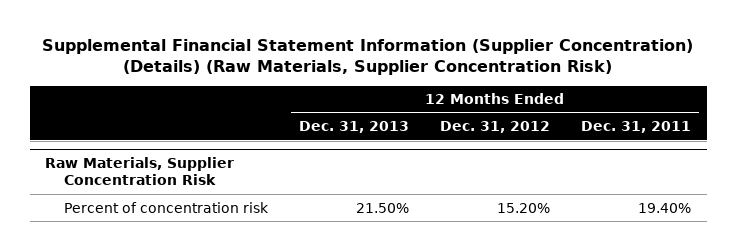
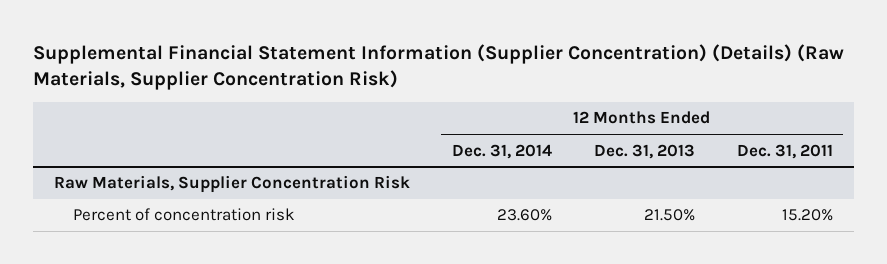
[440,121,551,134] Dec. 31, 2012 -> none
none -> [451,143,552,159] Dec. 31, 2014
[638,202,692,213] 19.40% -> [781,209,833,222] 15.20%

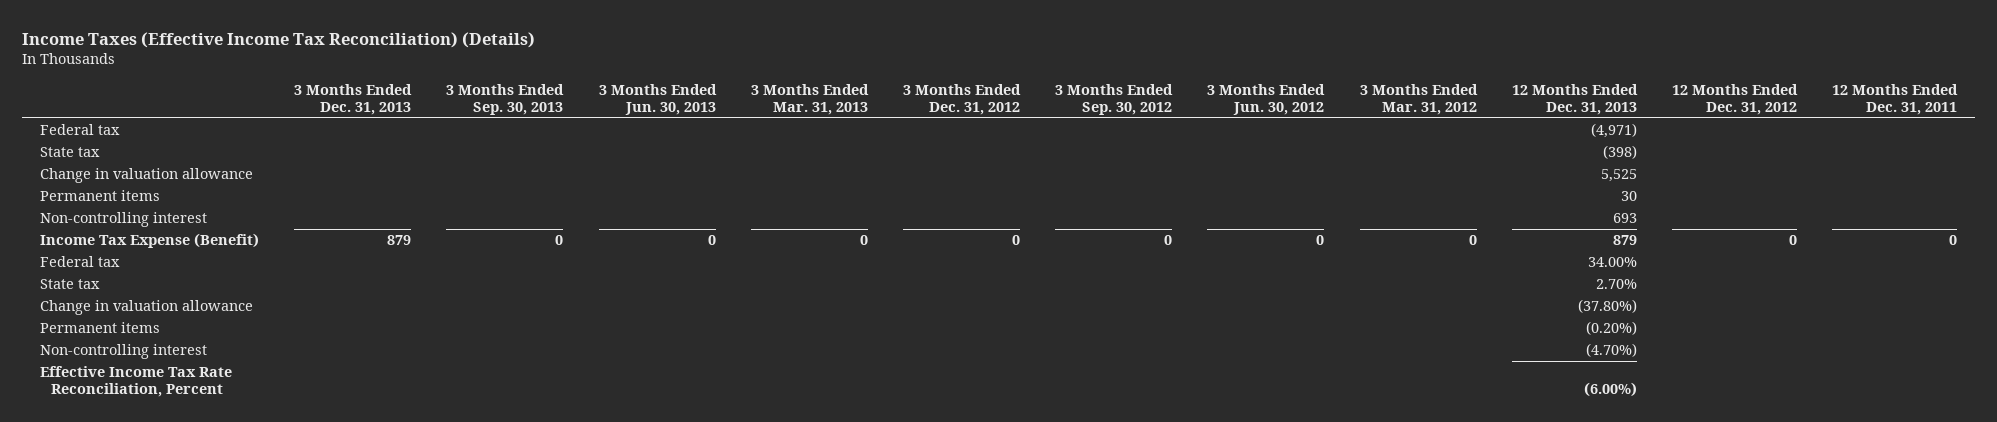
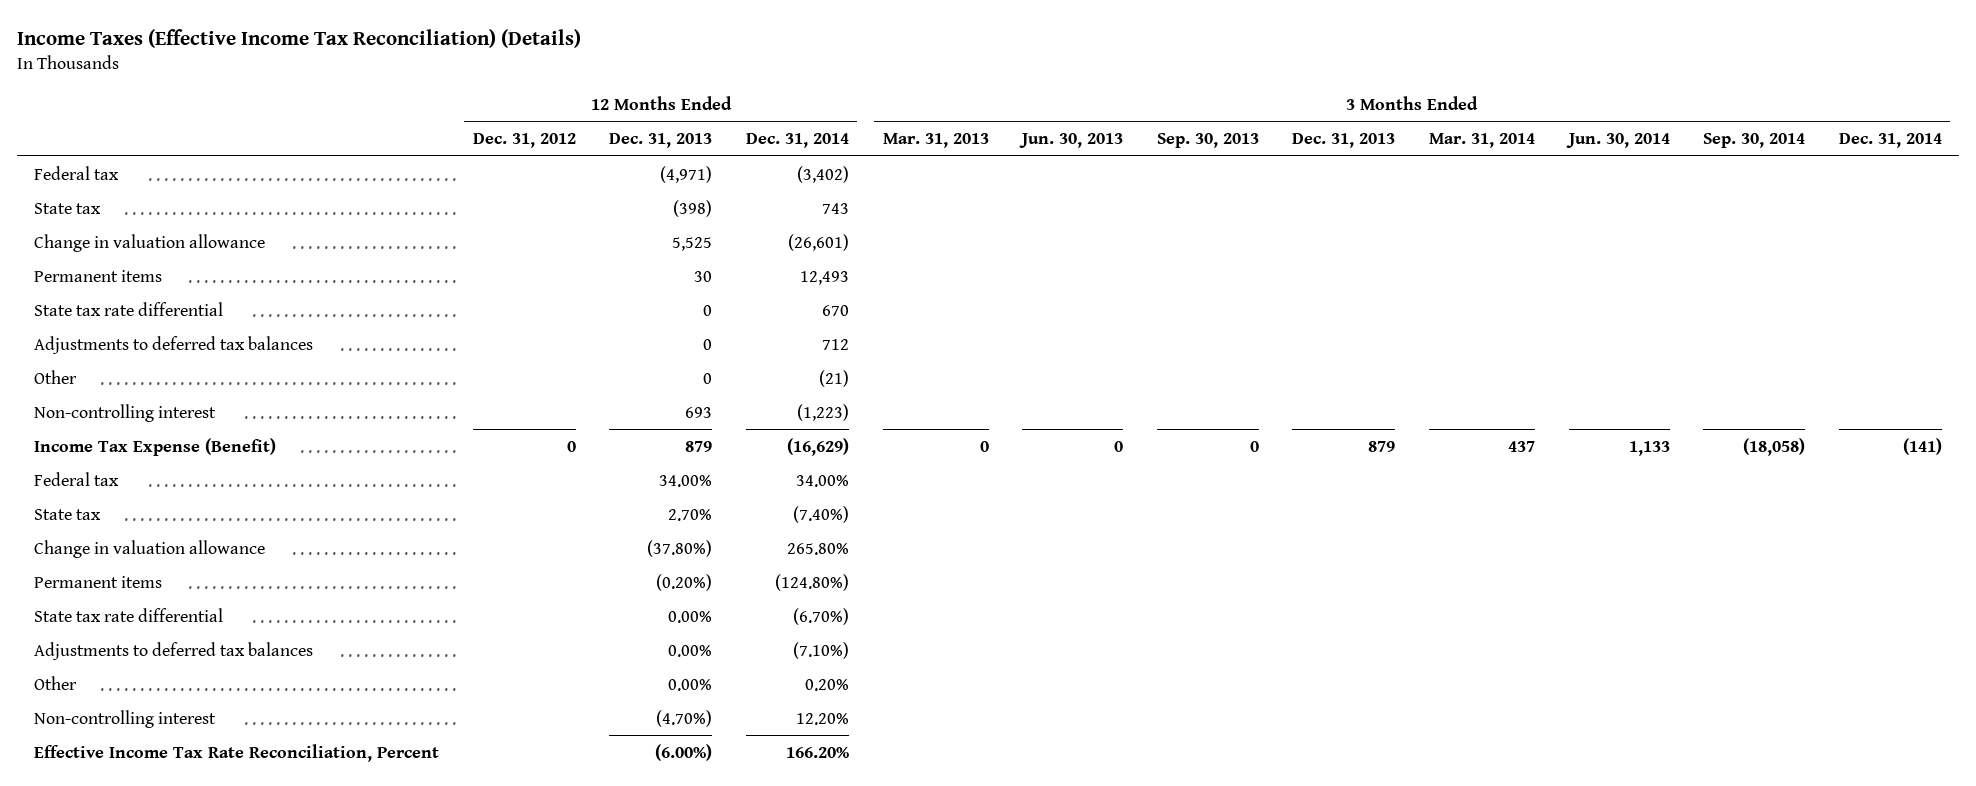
[902,83,1021,116] 3 Months Ended Dec. 31, 2012 -> none
[1055,83,1174,116] 3 Months Ended Sep. 30, 2012 -> none
[1207,83,1326,116] 3 Months Ended Jun. 30, 2012 -> none
[1359,83,1478,116] 3 Months Ended Mar. 31, 2012 -> none
[1832,83,1959,116] 12 Months Ended Dec. 31, 2011 -> none
none -> [745,133,849,149] Dec. 31, 2014
none -> [1428,133,1535,149] Mar. 31, 2014
none -> [1565,133,1670,149] Jun. 30, 2014
none -> [1703,133,1806,149] Sep. 30, 2014
none -> [1838,133,1942,149] Dec. 31, 2014
none -> [34,301,224,316] State tax rate differential
none -> [34,335,314,354] Adjustments to deferred tax balances
none -> [34,369,78,384] Other
none -> [34,607,224,622] State tax rate differential
none -> [34,641,314,660] Adjustments to deferred tax balances
none -> [34,675,78,690] Other

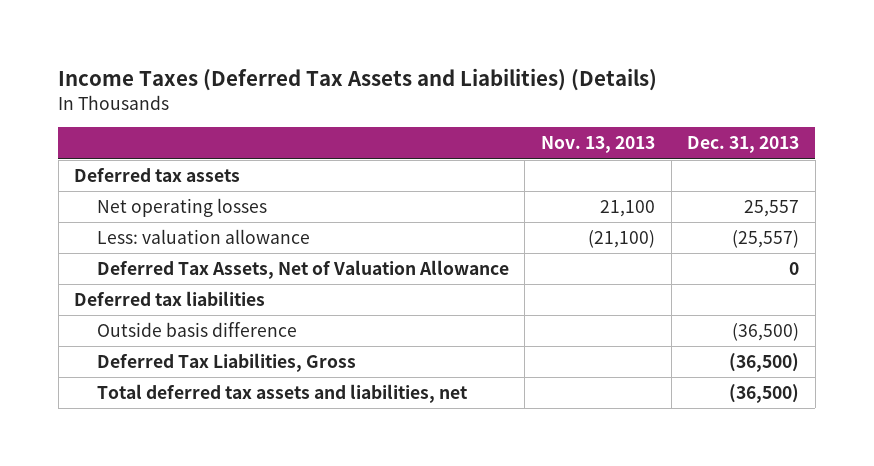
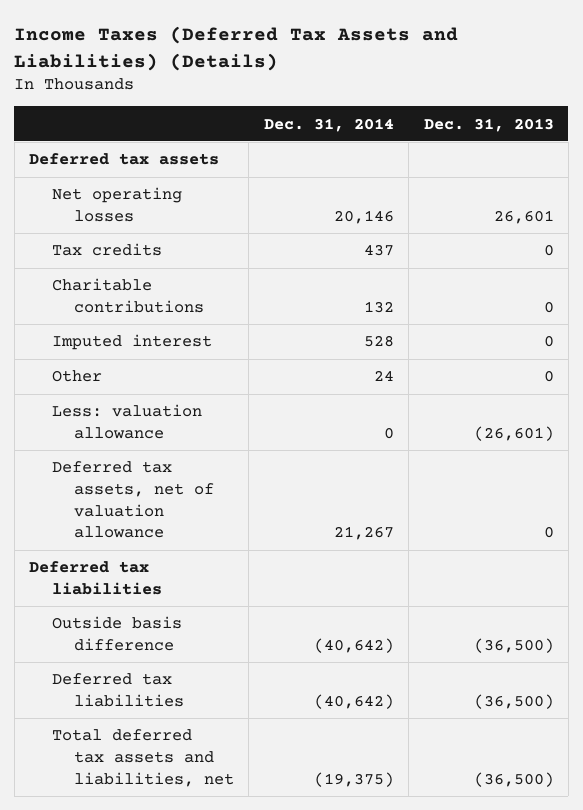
[541,136,656,154] Nov. 13, 2013 -> none
none -> [263,117,394,132] Dec. 31, 2014
[744,200,800,218] 25,557 -> [493,209,554,224] 26,601
none -> [51,243,162,257] Tax credits
none -> [51,278,205,313] Charitable contributions
none -> [51,334,212,351] Imputed interest
none -> [51,370,102,383] Other
[732,230,800,249] (25,557) -> [473,425,554,441] (26,601)
[96,260,509,280] Deferred Tax Assets, Net of Valuation Allowance -> [51,461,215,539] Deferred tax assets, net of valuation allowance
[96,353,356,373] Deferred Tax Liabilities, Gross -> [51,673,185,707] Deferred tax liabilities

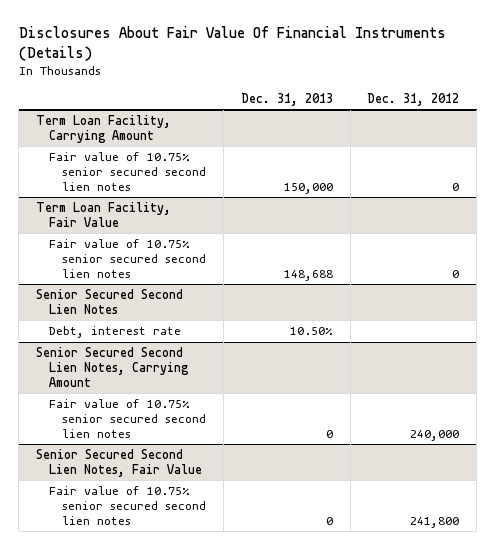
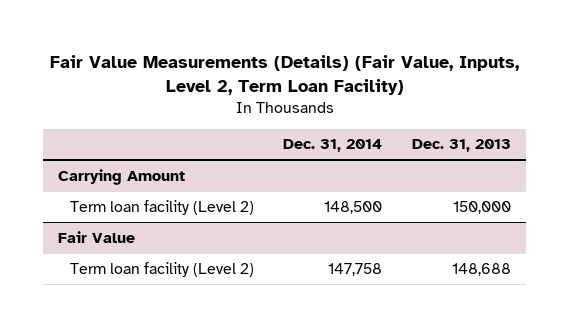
[18,26,446,61] Disclosures About Fair Value Of Financial Instruments (Details) -> [49,54,519,95] Fair Value Measurements (Details) (Fair Value, Inputs, Level 2, Term Loan Facility)
[367,92,460,106] Dec. 31, 2012 -> none
none -> [283,139,383,153] Dec. 31, 2014
[36,115,172,143] Term Loan Facility, Carrying Amount -> none
[36,202,172,227] Term Loan Facility, Fair Value -> none
[36,289,184,314] Senior Secured Second Lien Notes -> none
[49,326,182,339] Debt, interest rate -> none
[36,347,190,387] Senior Secured Second Lien Notes, Carrying Amount -> none
[49,399,207,438] Fair value of 10.75% senior secured second lien notes -> none
[36,449,203,477] Senior Secured Second Lien Notes, Fair Value -> none
[49,486,207,525] Fair value of 10.75% senior secured second lien notes -> none
none -> [58,168,186,185] Carrying Amount
[49,152,207,191] Fair value of 10.75% senior secured second lien notes -> [69,199,254,215] Term loan facility (Level 2)
none -> [58,230,136,243] Fair Value
[49,239,207,278] Fair value of 10.75% senior secured second lien notes -> [69,261,254,277] Term loan facility (Level 2)

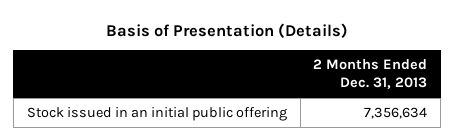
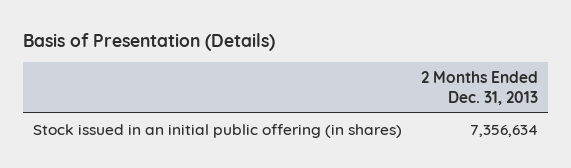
[26,107,287,122] Stock issued in an initial public offering -> [32,124,402,139] Stock issued in an initial public offering (in shares)

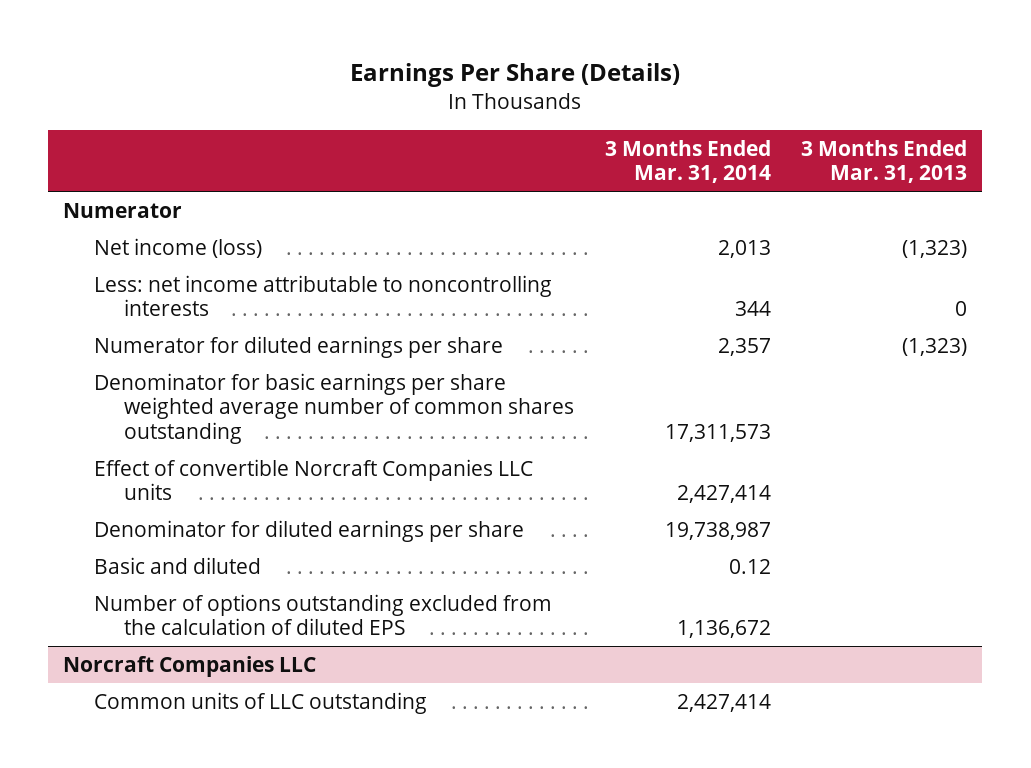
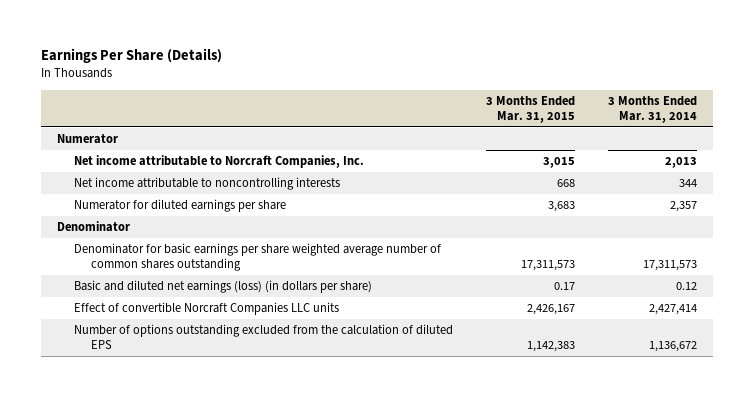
[801,139,968,184] 3 Months Ended Mar. 31, 2013 -> none
none -> [485,96,575,123] 3 Months Ended Mar. 31, 2015
[93,237,262,258] Net income (loss) -> [74,155,365,169] Net income attributable to Norcraft Companies, Inc.
[93,274,552,317] Less: net income attributable to noncontrolling interests -> [74,177,341,191] Net income attributable to noncontrolling interests
none -> [57,221,131,233] Denominator
none -> [74,280,373,294] Basic and diluted net earnings (loss) (in dollars per share)
[93,519,524,542] Denominator for diluted earnings per share -> none
[93,556,261,574] Basic and diluted -> none
[63,655,317,677] Norcraft Companies LLC -> none
[93,691,427,714] Common units of LLC outstanding -> none

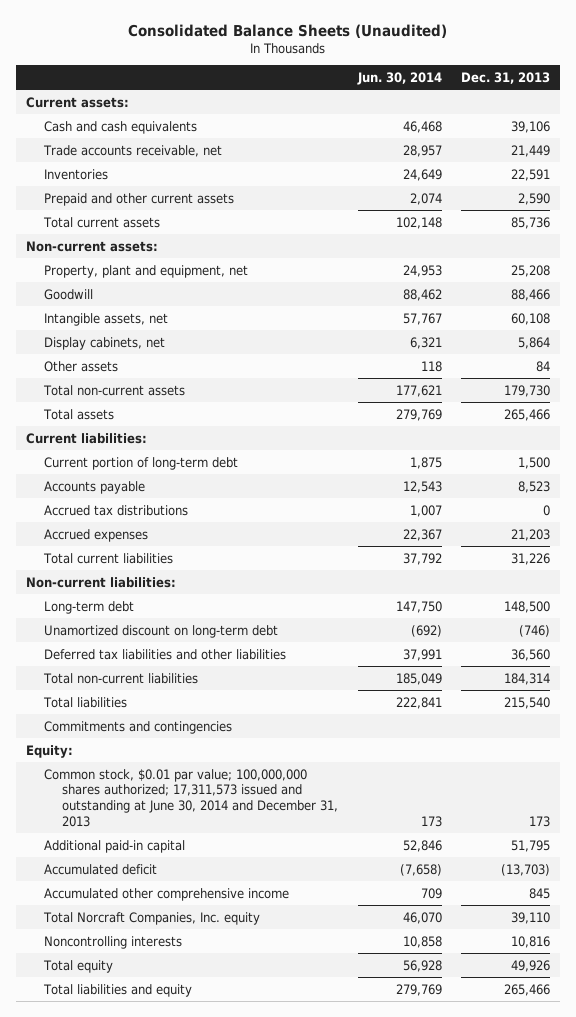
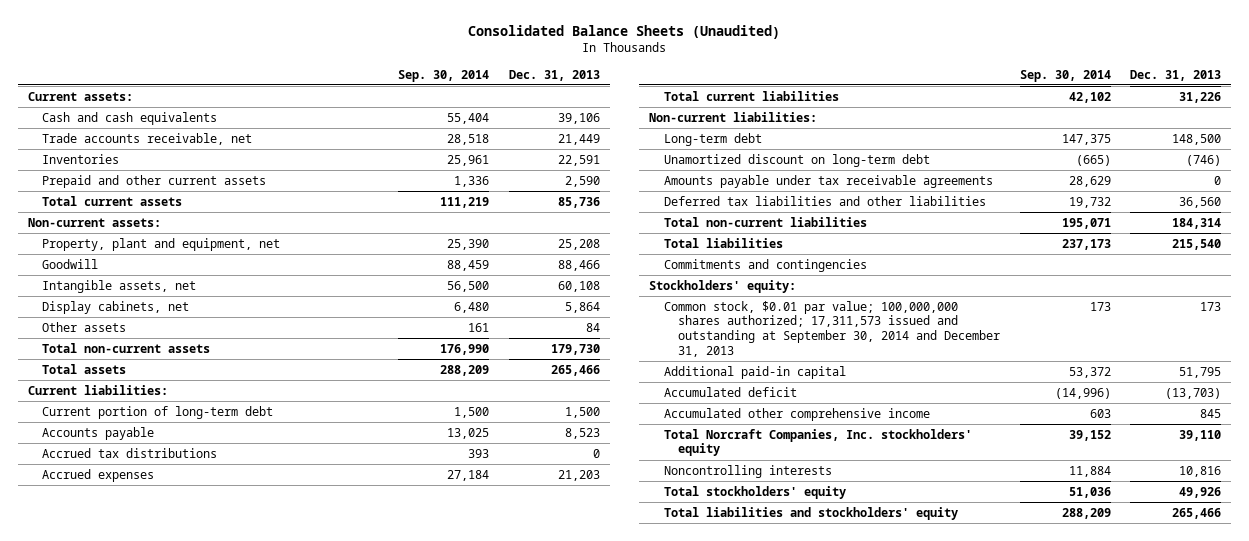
[356,71,442,85] Jun. 30, 2014 -> none
none -> [398,69,490,82] Sep. 30, 2014
none -> [663,174,993,188] Amounts payable under tax receivable agreements
[25,744,73,758] Equity: -> [648,279,796,293] Stockholders' equity:
[43,768,339,827] Common stock, $0.01 par value; 100,000,000 shares authorized; 17,311,573 issued and outstanding at June 30, 2014 and December 31, 2013 -> [663,300,1001,357] Common stock, $0.01 par value; 100,000,000 shares authorized; 17,311,573 issued and outstanding at September 30, 2014 and December 31, 2013
[42,911,260,925] Total Norcraft Companies, Inc. equity -> [663,428,972,457] Total Norcraft Companies, Inc. stockholders' equity
[42,959,113,973] Total equity -> [663,485,846,499] Total stockholders' equity
[42,983,192,997] Total liabilities and equity -> [663,506,958,520] Total liabilities and stockholders' equity

